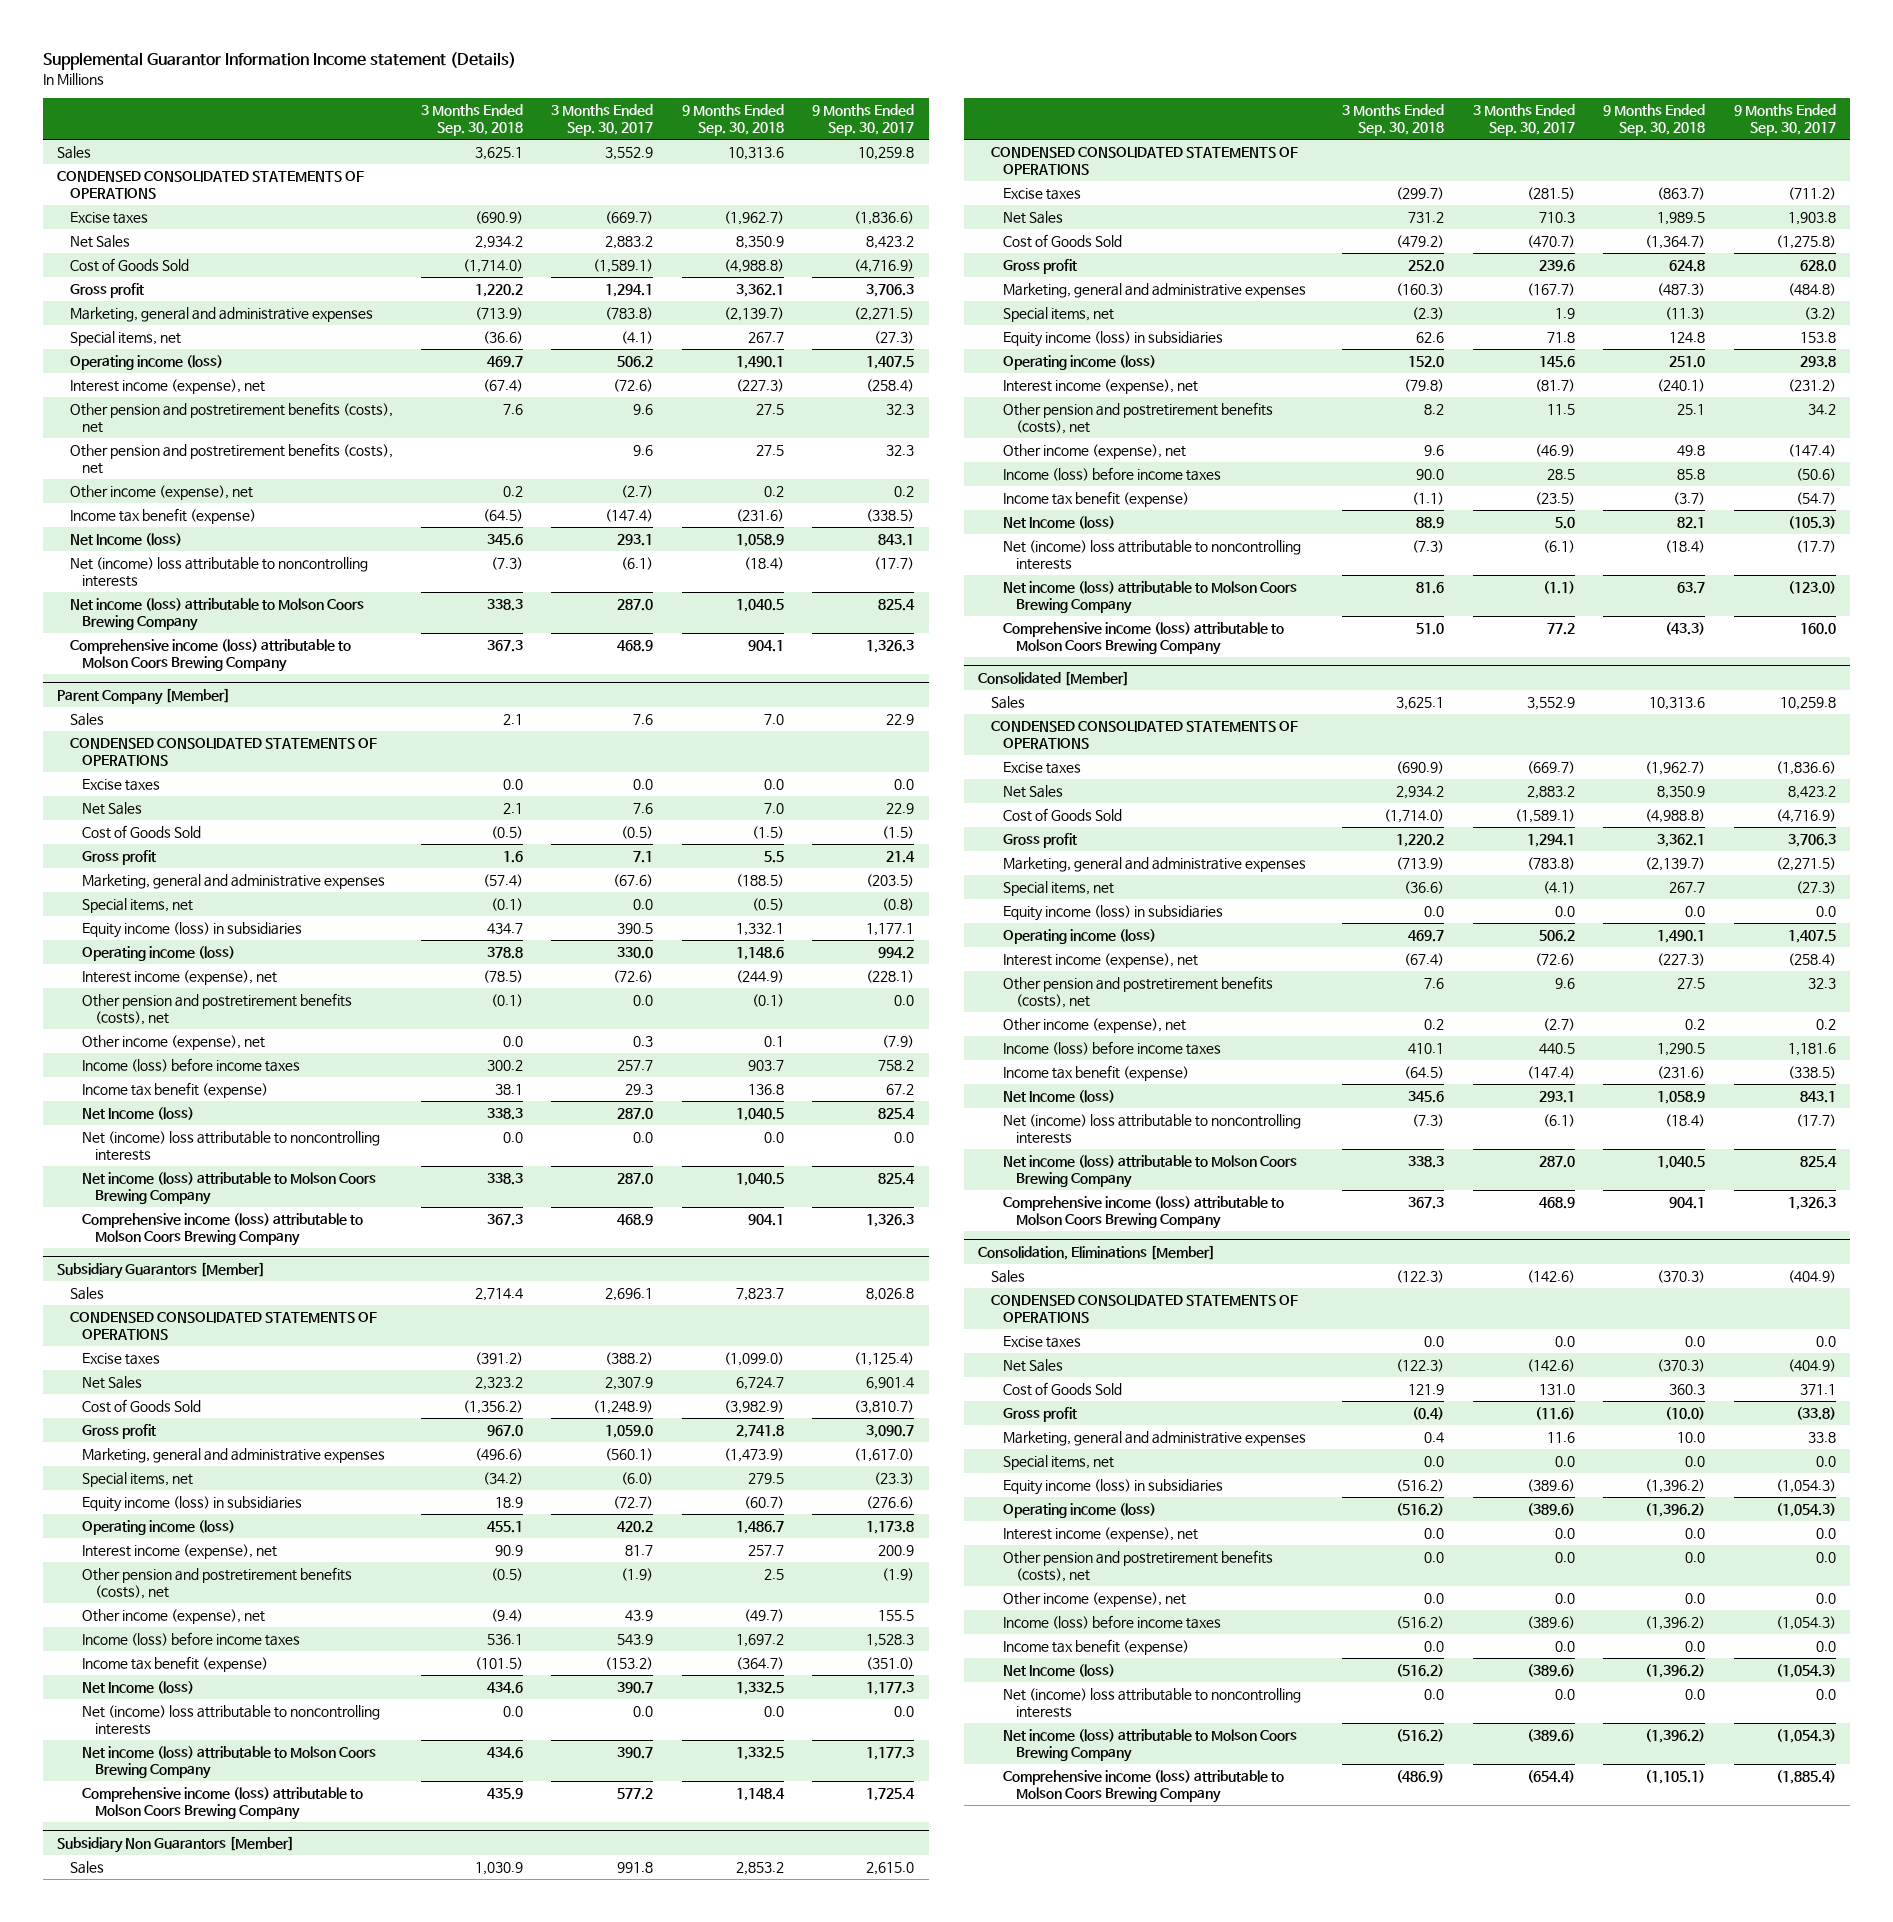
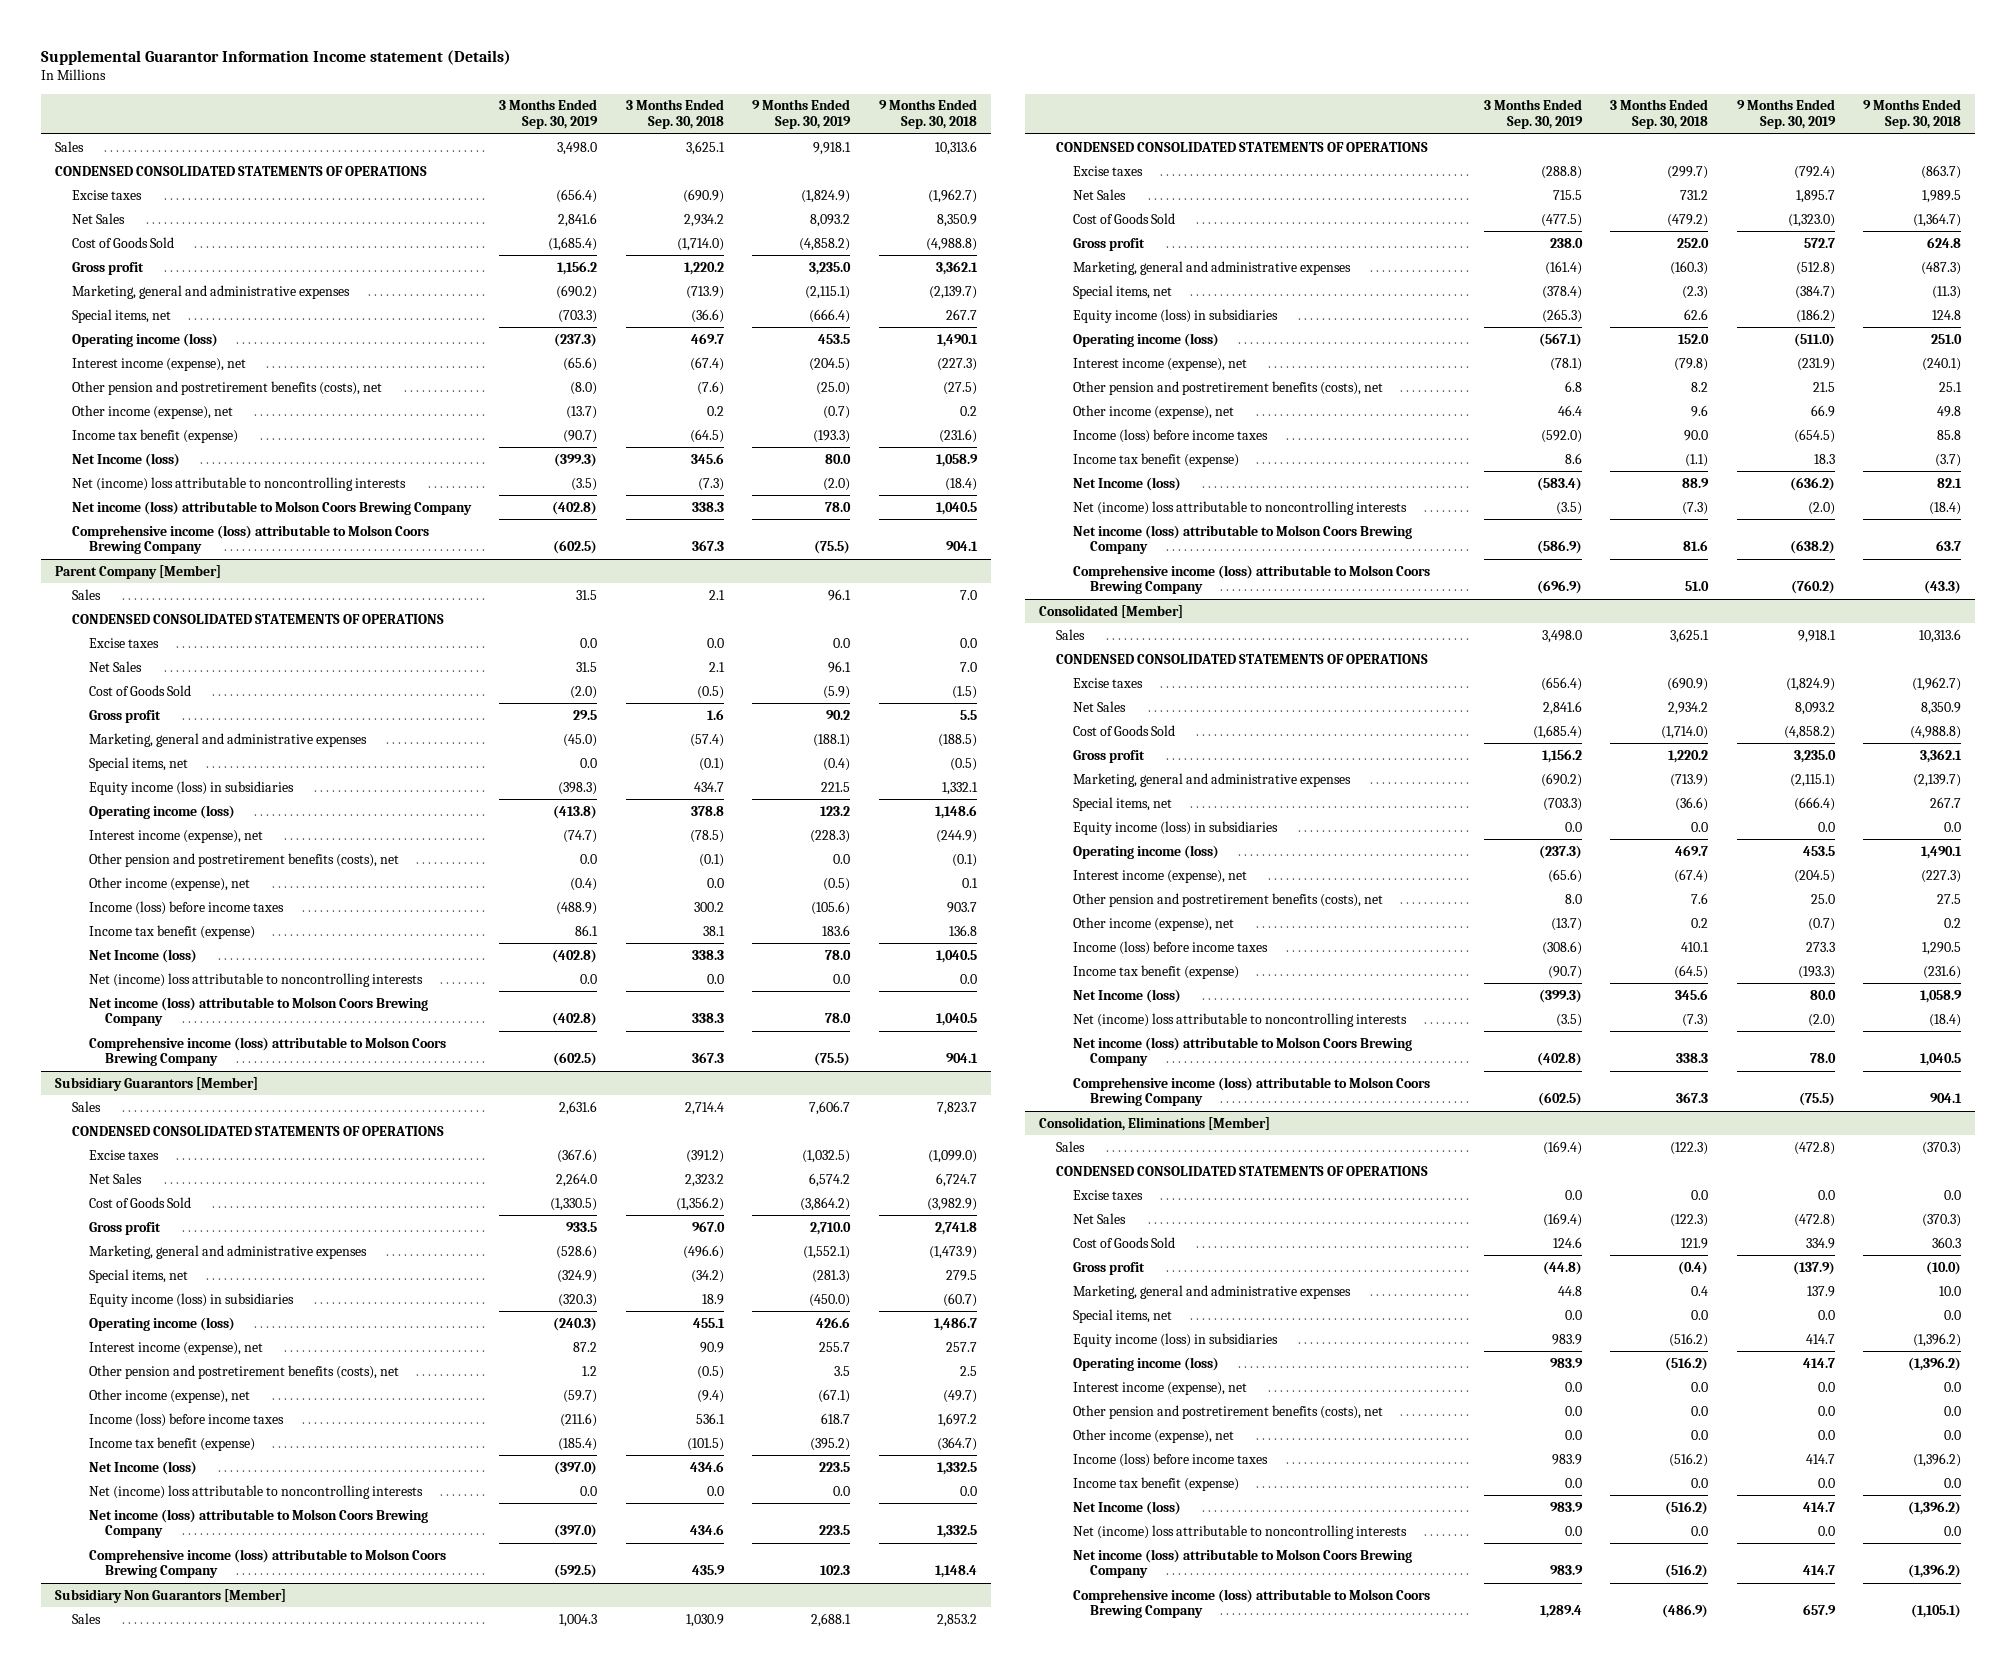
[551,103,654,137] 3 Months Ended Sep. 30, 2017 -> none
[812,103,915,137] 9 Months Ended Sep. 30, 2017 -> none
none -> [499,99,599,129] 3 Months Ended Sep. 30, 2019
none -> [752,99,852,129] 9 Months Ended Sep. 30, 2019
[69,443,393,475] Other pension and postretirement benefits (costs), net -> none
[503,404,524,416] 7.6 -> [696,380,724,395] (7.6)
[755,404,784,416] 27.5 -> [942,381,977,395] (27.5)

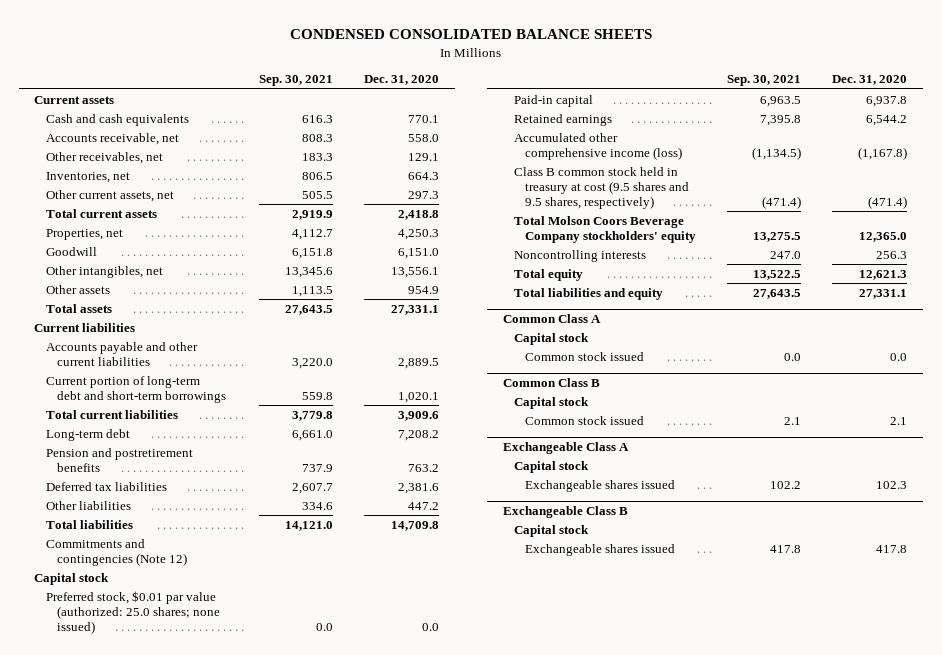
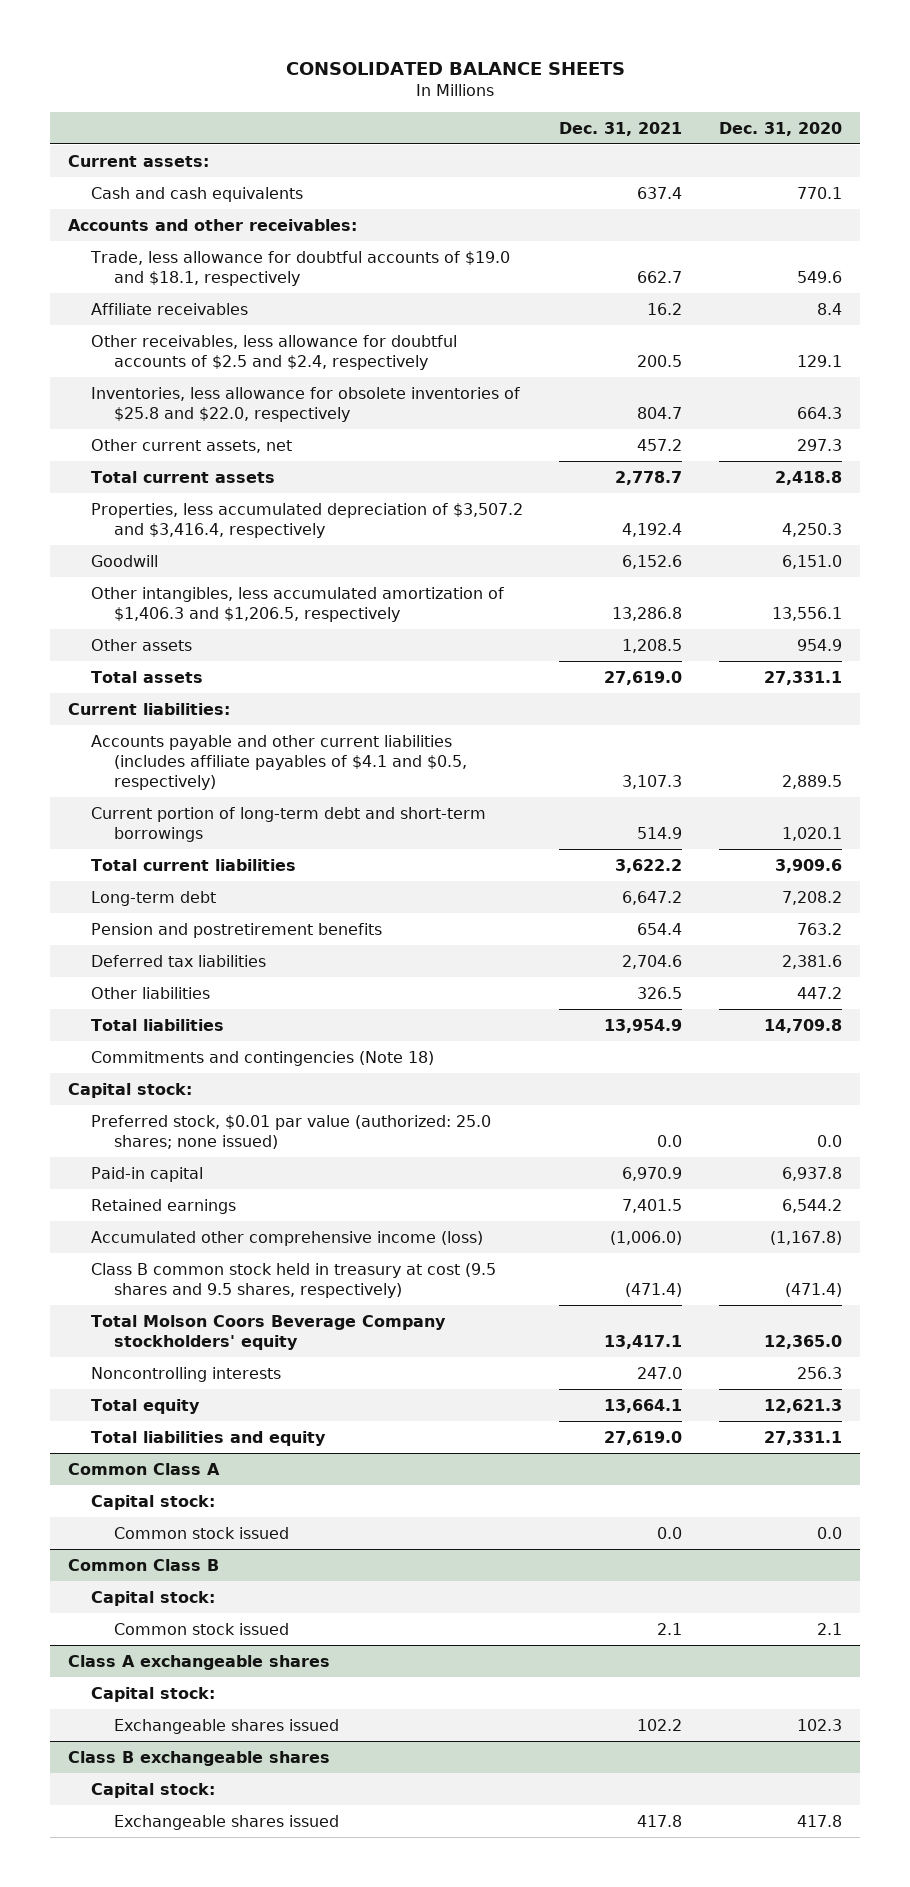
[289,29,652,40] CONDENSED CONSOLIDATED BALANCE SHEETS -> [286,61,626,75] CONSOLIDATED BALANCE SHEETS
[259,75,334,87] Sep. 30, 2021 -> none
none -> [559,121,683,136] Dec. 31, 2021
[34,95,115,104] Current assets -> [68,154,210,167] Current assets:
[45,132,179,145] Accounts receivable, net -> none
none -> [68,218,358,231] Accounts and other receivables:
none -> [90,250,511,286] Trade, less allowance for doubtful accounts of $19.0 and $18.1, respectively
none -> [91,302,249,315] Affiliate receivables
[45,151,163,164] Other receivables, net -> [91,334,458,370] Other receivables, less allowance for doubtful accounts of $2.5 and $2.4, respectively
[45,171,130,183] Inventories, net -> [91,386,521,422] Inventories, less allowance for obsolete inventories of $25.8 and $22.0, respectively
[45,228,123,240] Properties, net -> [91,502,524,538] Properties, less accumulated depreciation of $3,507.2 and $3,416.4, respectively
[45,265,163,278] Other intangibles, net -> [91,586,505,622] Other intangibles, less accumulated amortization of $1,406.3 and $1,206.5, respectively
[34,322,136,332] Current liabilities -> [68,702,231,715] Current liabilities:
[45,341,198,366] Accounts payable and other current liabilities -> [91,734,467,791] Accounts payable and other current liabilities (includes affiliate payables of $4.1 and $0.5, respectively)
[45,538,188,566] Commitments and contingencies (Note 12) -> [91,1050,435,1066] Commitments and contingencies (Note 18)
[34,572,110,585] Capital stock -> [68,1082,193,1098] Capital stock:
[513,332,589,345] Capital stock -> [91,1494,216,1510] Capital stock:
[513,396,589,409] Capital stock -> [91,1590,216,1606] Capital stock:
[502,442,629,455] Exchangeable Class A -> [68,1654,331,1670] Class A exchangeable shares
[513,460,589,473] Capital stock -> [91,1686,216,1702] Capital stock:
[502,506,628,519] Exchangeable Class B -> [68,1750,331,1766] Class B exchangeable shares
[513,524,589,537] Capital stock -> [91,1782,216,1798] Capital stock:

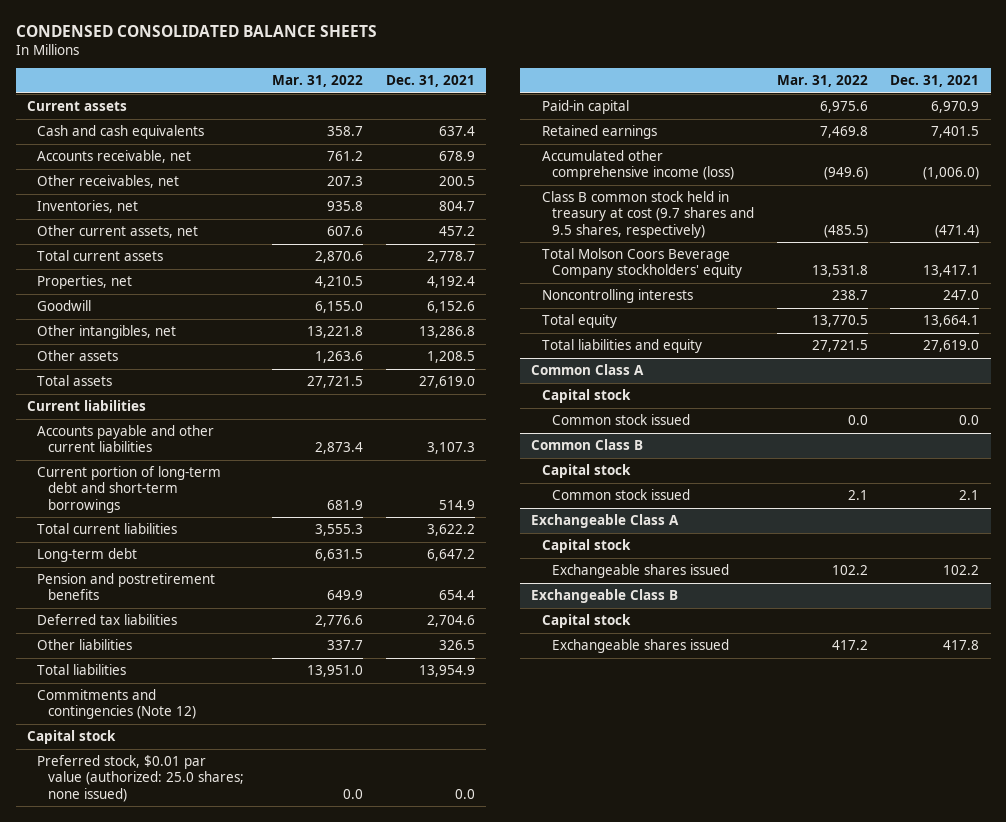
[286,61,626,75] CONSOLIDATED BALANCE SHEETS -> [15,24,377,37] CONDENSED CONSOLIDATED BALANCE SHEETS
[718,121,842,136] Dec. 31, 2020 -> none
none -> [272,75,364,88] Mar. 31, 2022
[68,154,210,167] Current assets: -> [26,101,127,112] Current assets
[68,218,358,231] Accounts and other receivables: -> none
[90,250,511,286] Trade, less allowance for doubtful accounts of $19.0 and $18.1, respectively -> none
[91,302,249,315] Affiliate receivables -> none
none -> [37,150,192,164] Accounts receivable, net
[91,334,458,370] Other receivables, less allowance for doubtful accounts of $2.5 and $2.4, respectively -> [37,175,180,189] Other receivables, net
[91,386,521,422] Inventories, less allowance for obsolete inventories of $25.8 and $22.0, respectively -> [37,200,139,214] Inventories, net
[91,502,524,538] Properties, less accumulated depreciation of $3,507.2 and $3,416.4, respectively -> [37,275,133,290] Properties, net
[91,586,505,622] Other intangibles, less accumulated amortization of $1,406.3 and $1,206.5, respectively -> [37,325,177,340] Other intangibles, net
[68,702,231,715] Current liabilities: -> [26,400,146,412] Current liabilities
[91,734,467,791] Accounts payable and other current liabilities (includes affiliate payables of $4.1 and $0.5, respectively) -> [37,425,215,453] Accounts payable and other current liabilities
[91,1050,435,1066] Commitments and contingencies (Note 18) -> [37,689,196,720] Commitments and contingencies (Note 12)
[68,1082,193,1098] Capital stock: -> [26,730,116,745] Capital stock
[91,1262,497,1298] Class B common stock held in treasury at cost (9.5 shares and 9.5 shares, respectively) -> [541,191,754,238] Class B common stock held in treasury at cost (9.7 shares and 9.5 shares, respectively)
[91,1494,216,1510] Capital stock: -> [541,389,631,404] Capital stock
[91,1590,216,1606] Capital stock: -> [541,464,631,479] Capital stock
[68,1654,331,1670] Class A exchangeable shares -> [531,514,680,529] Exchangeable Class A
[91,1686,216,1702] Capital stock: -> [541,539,631,554] Capital stock
[68,1750,331,1766] Class B exchangeable shares -> [531,589,679,604] Exchangeable Class B
[91,1782,216,1798] Capital stock: -> [541,614,631,629] Capital stock

